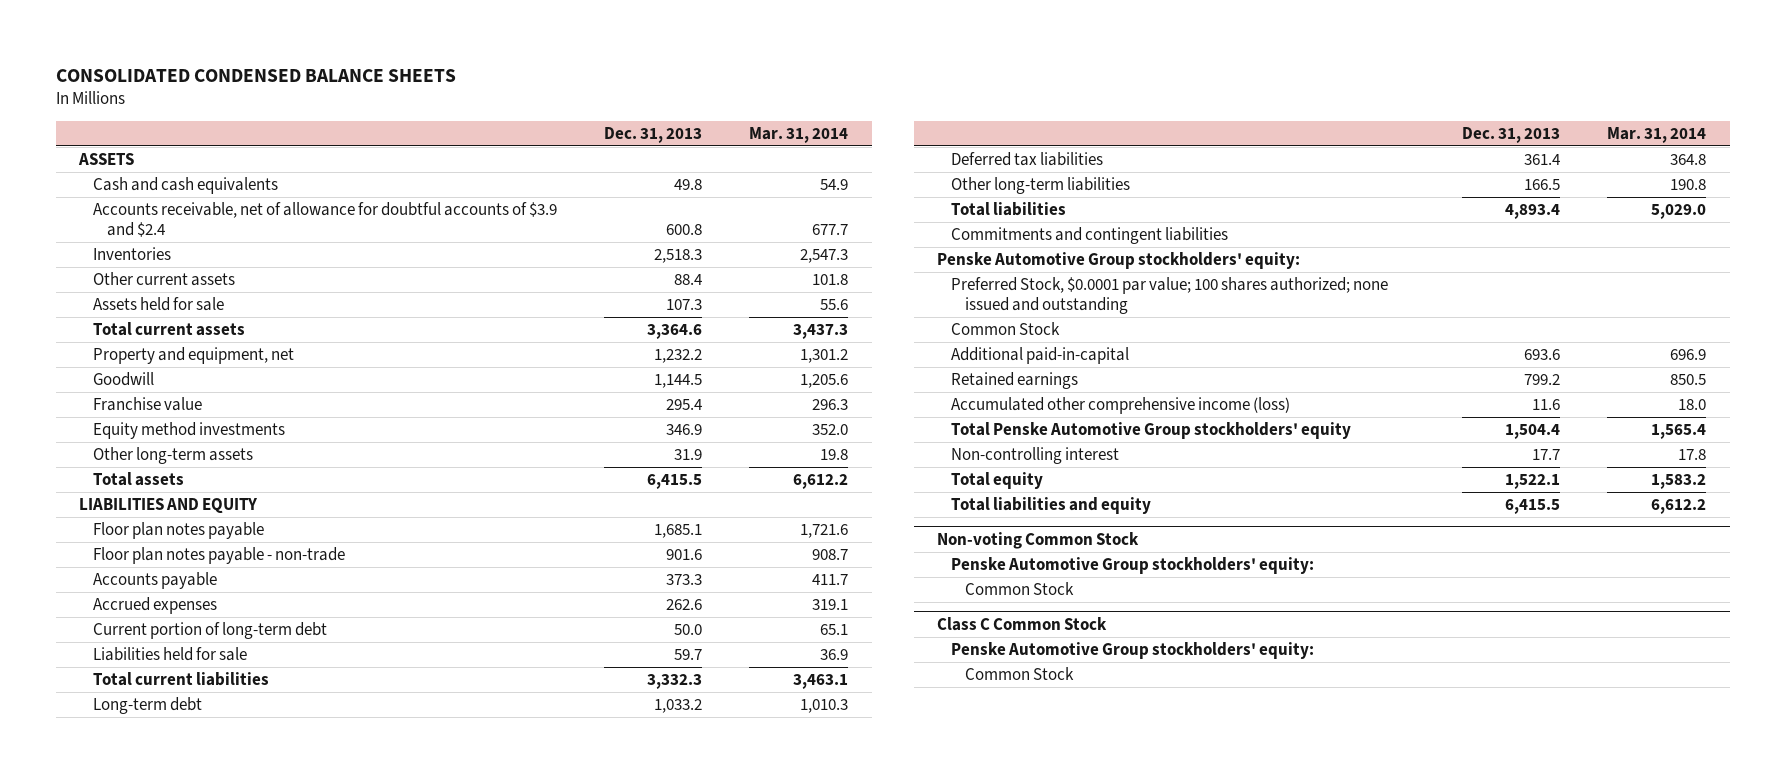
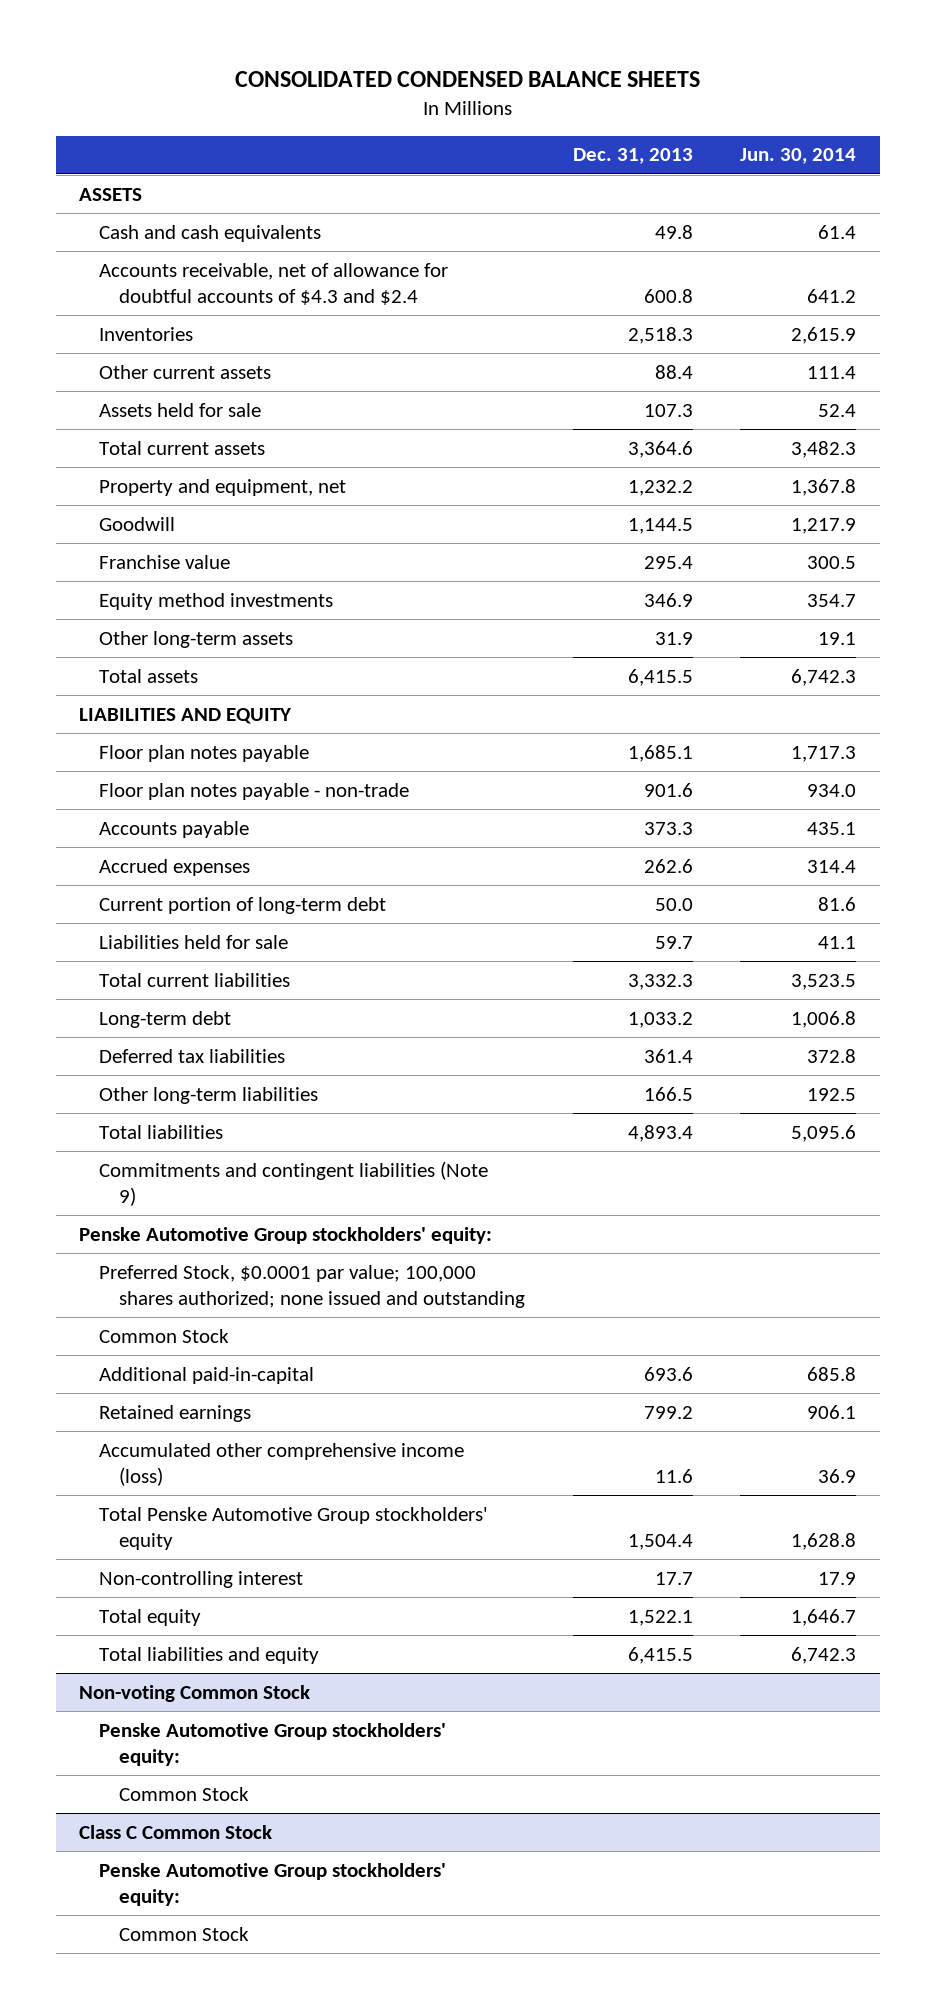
[749,126,849,143] Mar. 31, 2014 -> none
none -> [740,148,857,165] Jun. 30, 2014
[93,201,558,237] Accounts receivable, net of allowance for doubtful accounts of $3.9 and $2.4 -> [99,262,449,305] Accounts receivable, net of allowance for doubtful accounts of $4.3 and $2.4
[951,226,1229,244] Commitments and contingent liabilities -> [99,1160,489,1206] Commitments and contingent liabilities (Note 9)
[951,276,1389,314] Preferred Stock, $0.0001 par value; 100 shares authorized; none issued and outstanding -> [99,1264,526,1308] Preferred Stock, $0.0001 par value; 100,000 shares authorized; none issued and outstanding

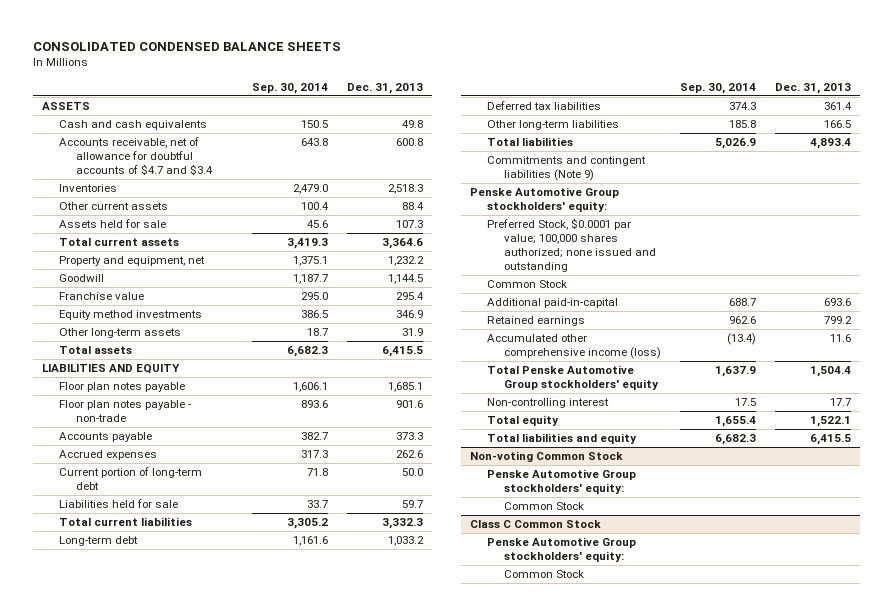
[740,148,857,165] Jun. 30, 2014 -> none
none -> [251,82,328,94] Sep. 30, 2014
[99,262,449,305] Accounts receivable, net of allowance for doubtful accounts of $4.3 and $2.4 -> [59,137,213,175] Accounts receivable, net of allowance for doubtful accounts of $4.7 and $3.4

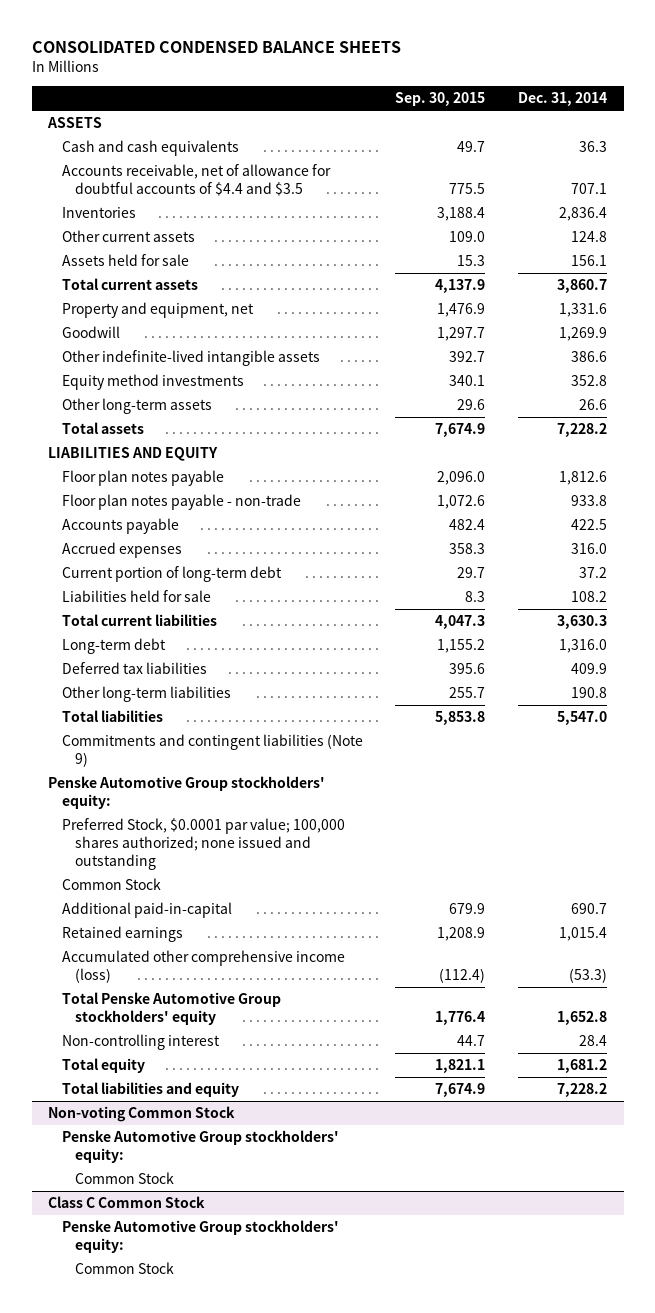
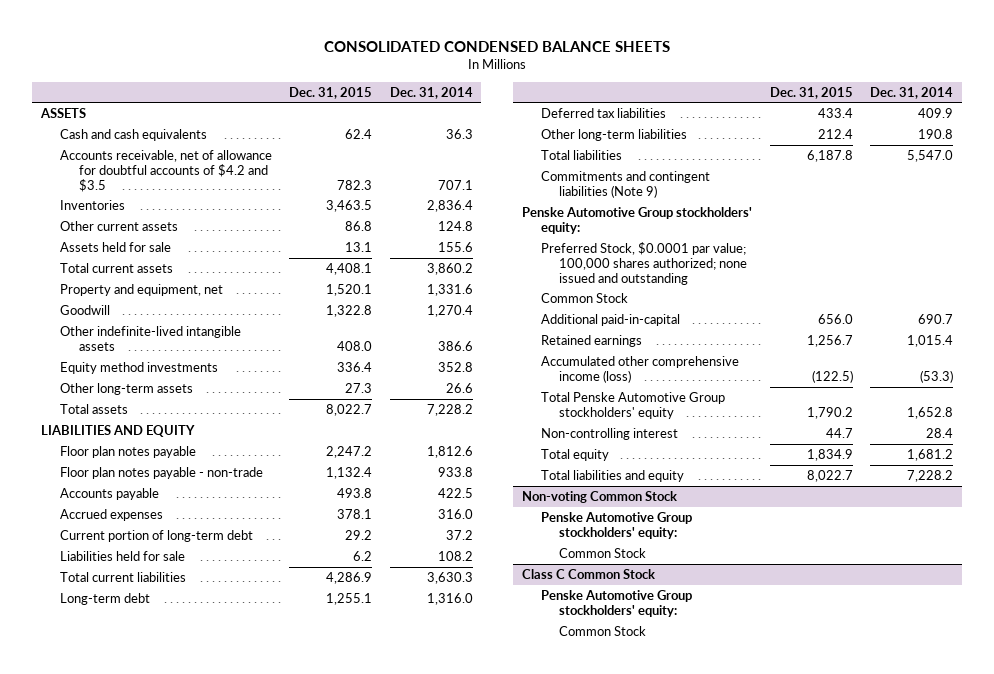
[395,92,486,107] Sep. 30, 2015 -> none
none -> [289,86,373,99] Dec. 31, 2015
[61,164,331,196] Accounts receivable, net of allowance for doubtful accounts of $4.4 and $3.5 -> [59,149,272,192] Accounts receivable, net of allowance for doubtful accounts of $4.2 and $3.5
[571,255,608,267] 156.1 -> [437,241,473,252] 155.6
[557,279,608,294] 3,860.7 -> [426,262,473,275] 3,860.2
[559,327,608,342] 1,269.9 -> [426,304,473,317] 1,270.4

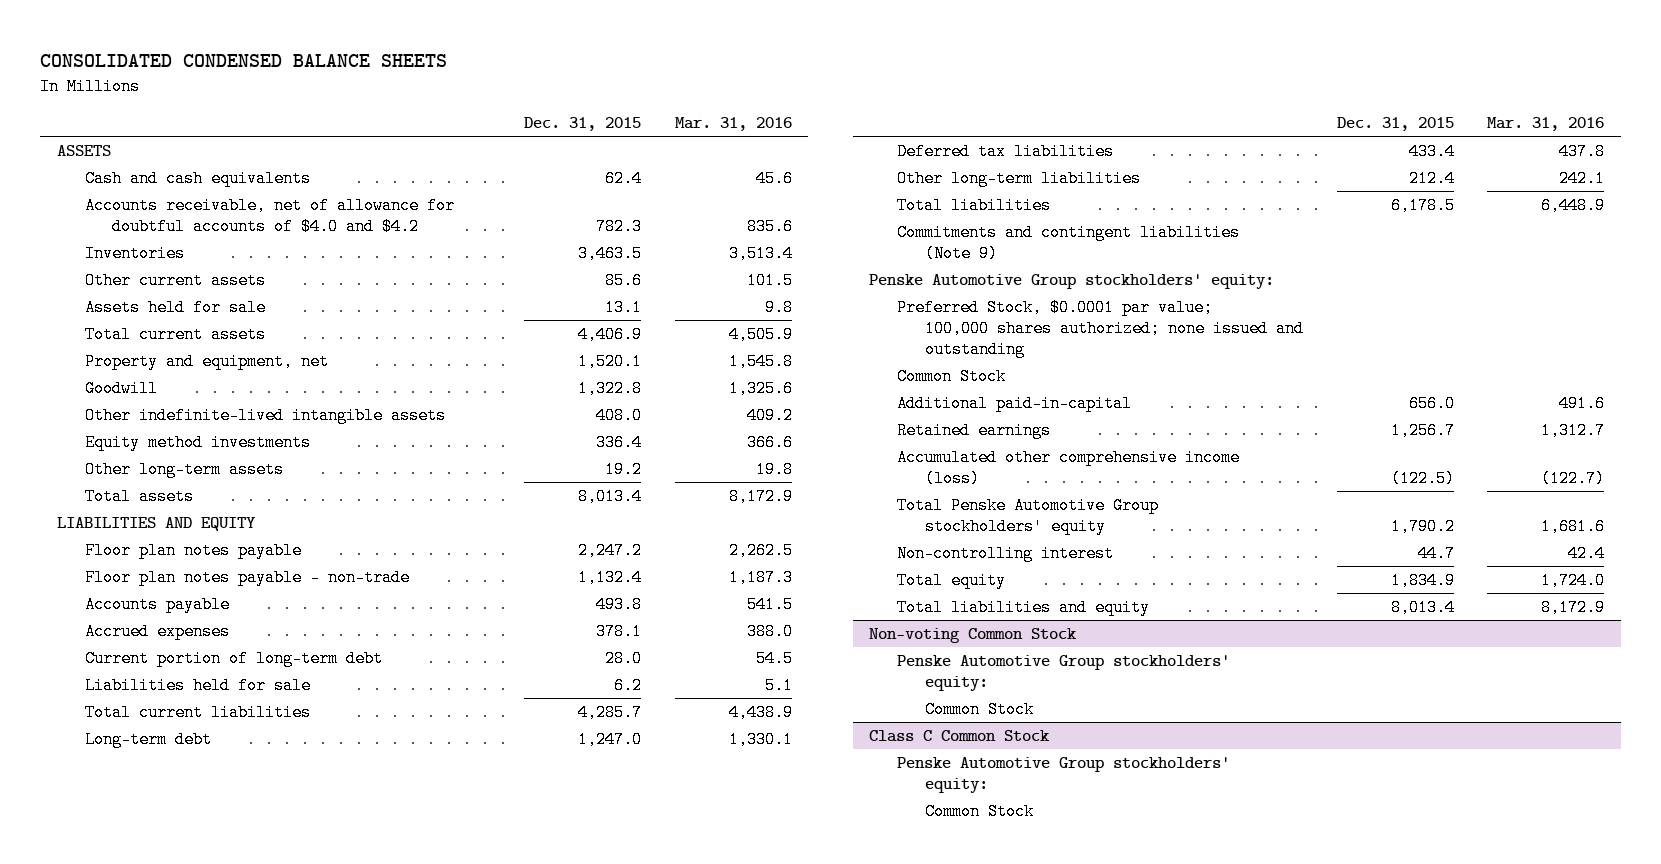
[389,86,473,99] Dec. 31, 2014 -> none
none -> [674,116,792,131] Mar. 31, 2016
[59,149,272,192] Accounts receivable, net of allowance for doubtful accounts of $4.2 and $3.5 -> [84,196,455,236] Accounts receivable, net of allowance for doubtful accounts of $4.0 and $4.2
[345,220,373,231] 86.8 -> [604,271,642,289] 85.6
[326,262,373,275] 4,408.1 -> [577,325,642,343] 4,406.9
[345,382,373,393] 27.3 -> [604,460,642,478] 19.2
[326,403,373,416] 8,022.7 -> [577,487,642,505] 8,013.4
[345,529,373,540] 29.2 -> [604,649,642,667] 28.0
[326,571,373,584] 4,286.9 -> [577,703,642,721] 4,285.7
[326,592,373,605] 1,255.1 -> [577,730,642,748] 1,247.0
[806,149,853,162] 6,187.8 -> [1390,196,1455,214] 6,178.5
[806,469,853,482] 8,022.7 -> [1390,598,1455,616] 8,013.4

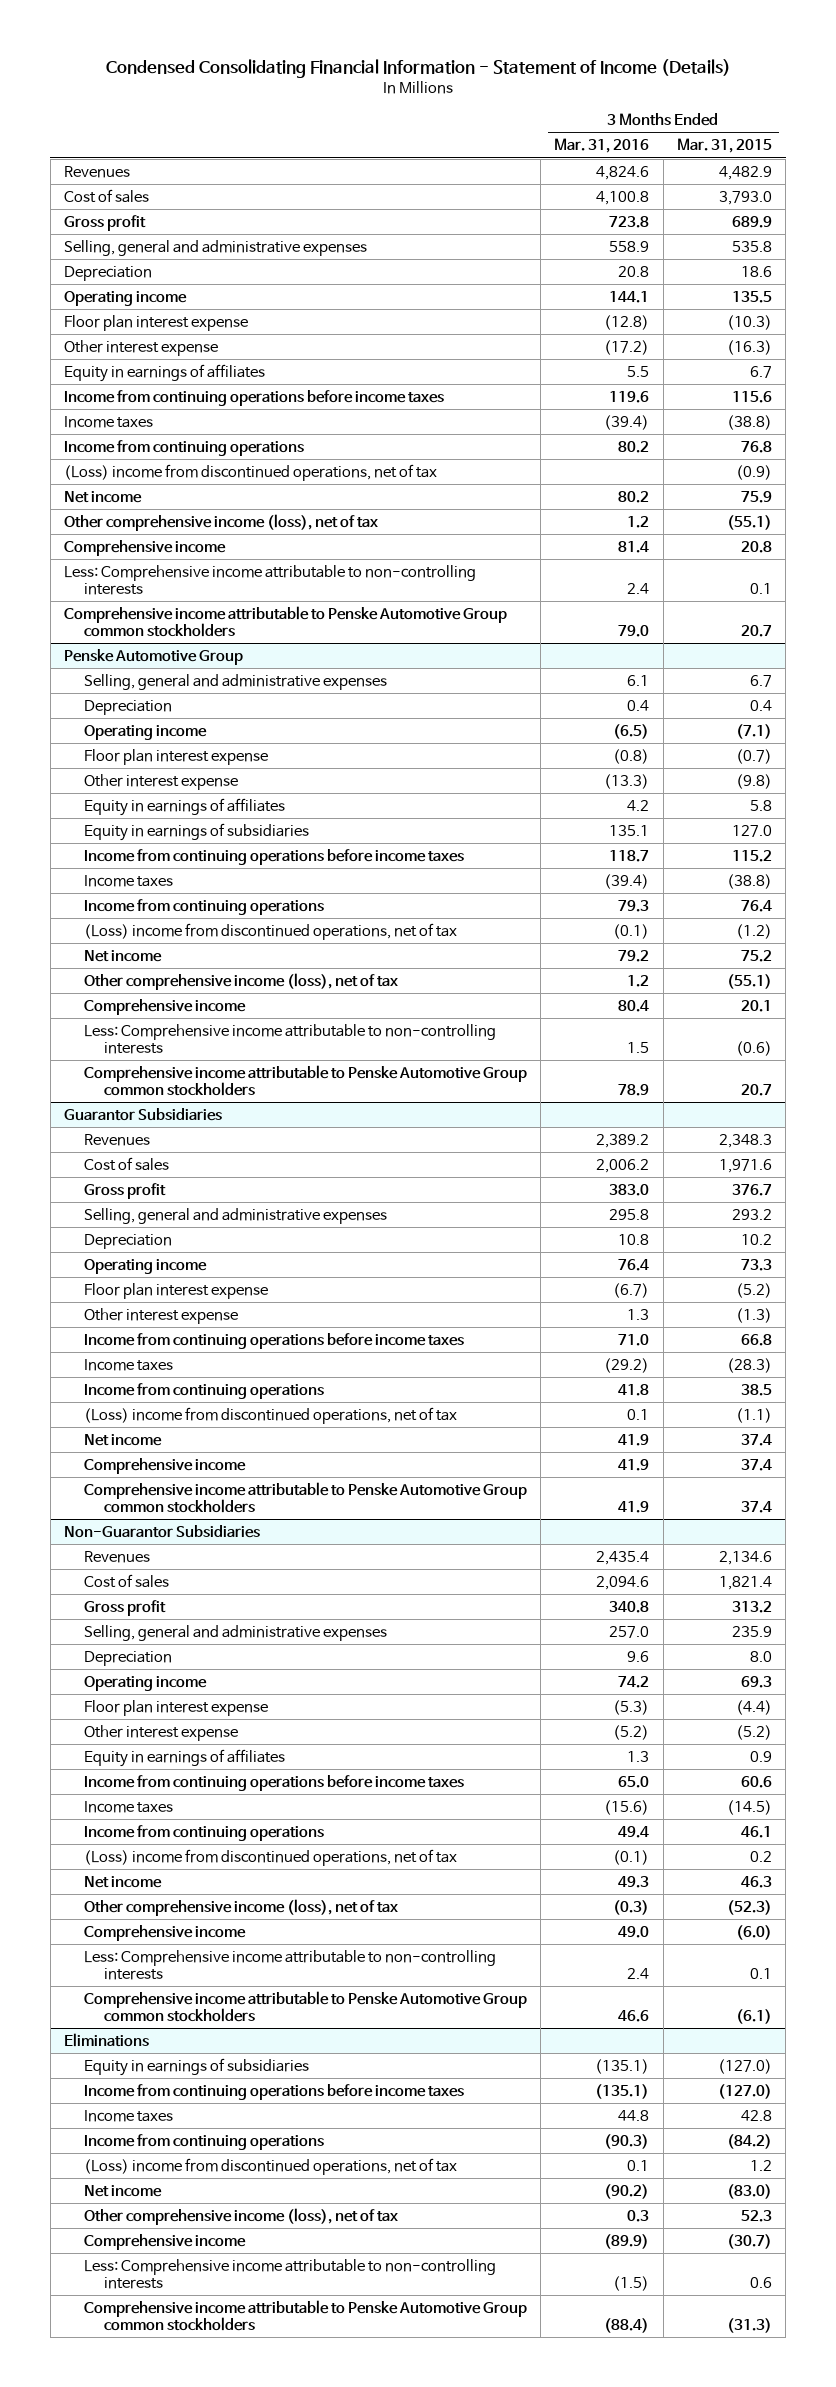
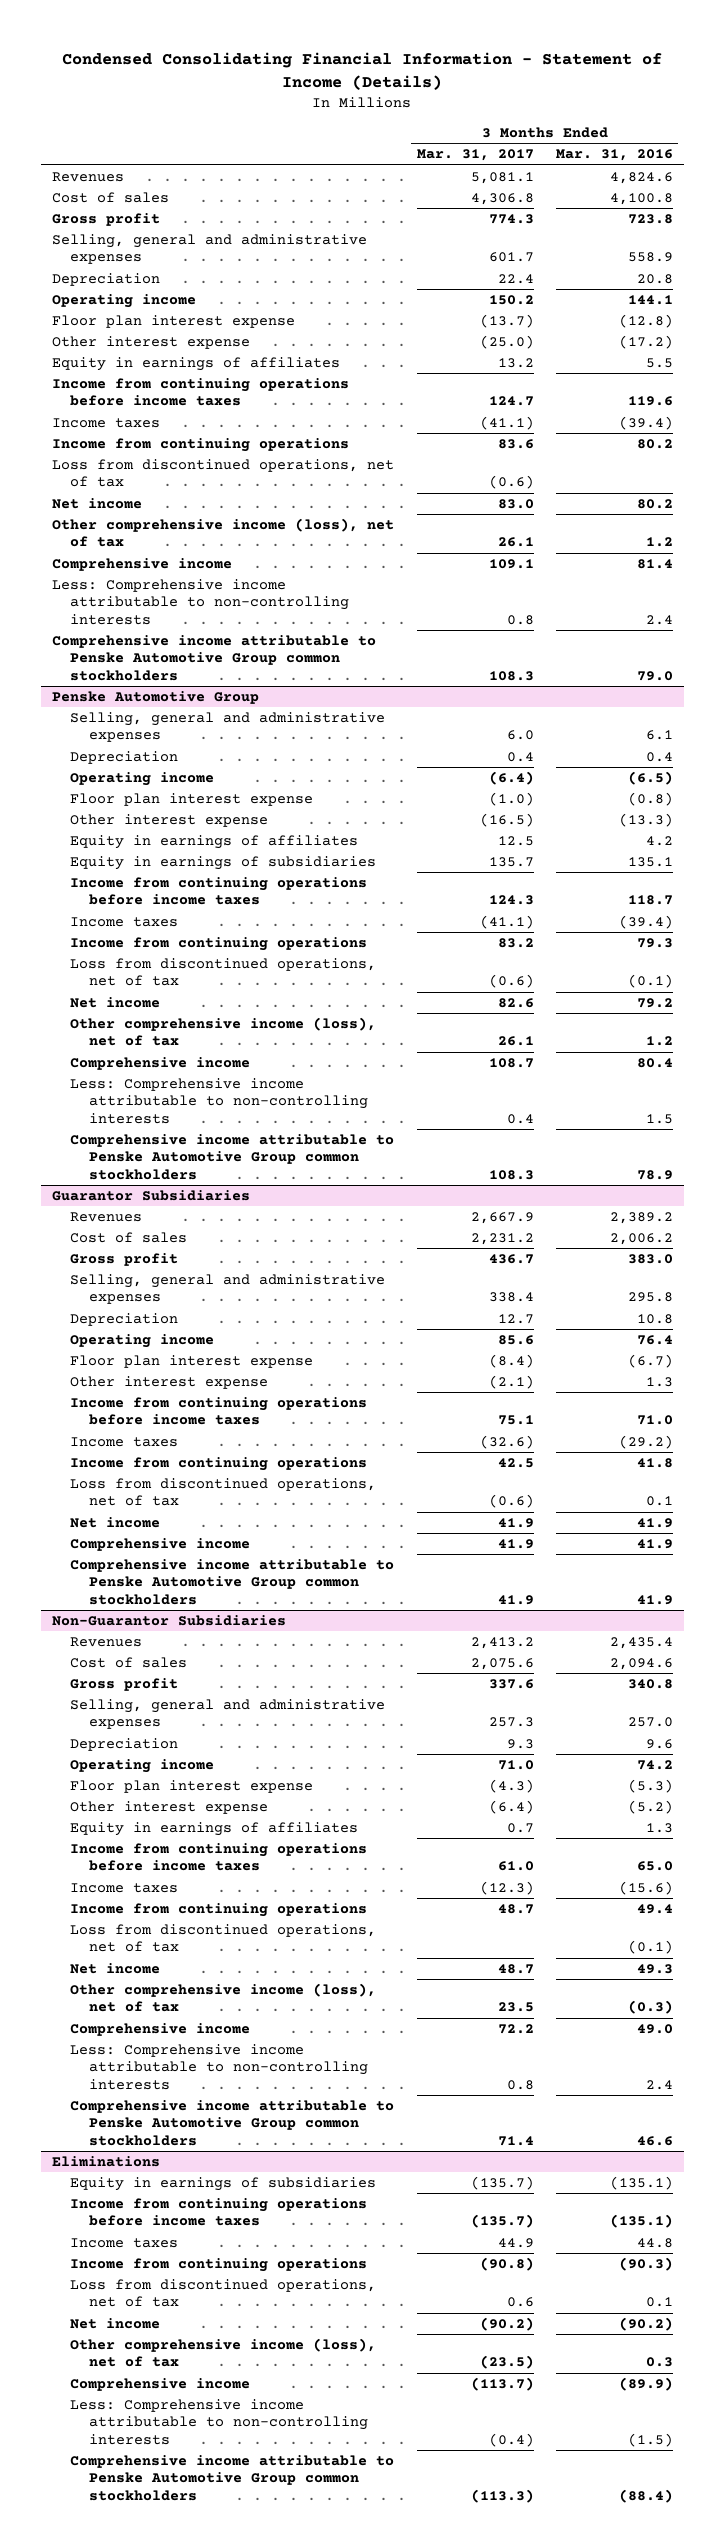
[676,138,772,154] Mar. 31, 2015 -> none
none -> [416,149,534,162] Mar. 31, 2017
[63,463,437,481] (Loss) income from discontinued operations, net of tax -> [51,459,394,488] Loss from discontinued operations, net of tax
[83,922,457,940] (Loss) income from discontinued operations, net of tax -> [70,958,377,987] Loss from discontinued operations, net of tax
[83,1406,457,1424] (Loss) income from discontinued operations, net of tax -> [70,1478,377,1507] Loss from discontinued operations, net of tax
[83,1848,457,1866] (Loss) income from discontinued operations, net of tax -> [70,1924,377,1953] Loss from discontinued operations, net of tax
[83,2157,457,2175] (Loss) income from discontinued operations, net of tax -> [70,2279,377,2308] Loss from discontinued operations, net of tax

